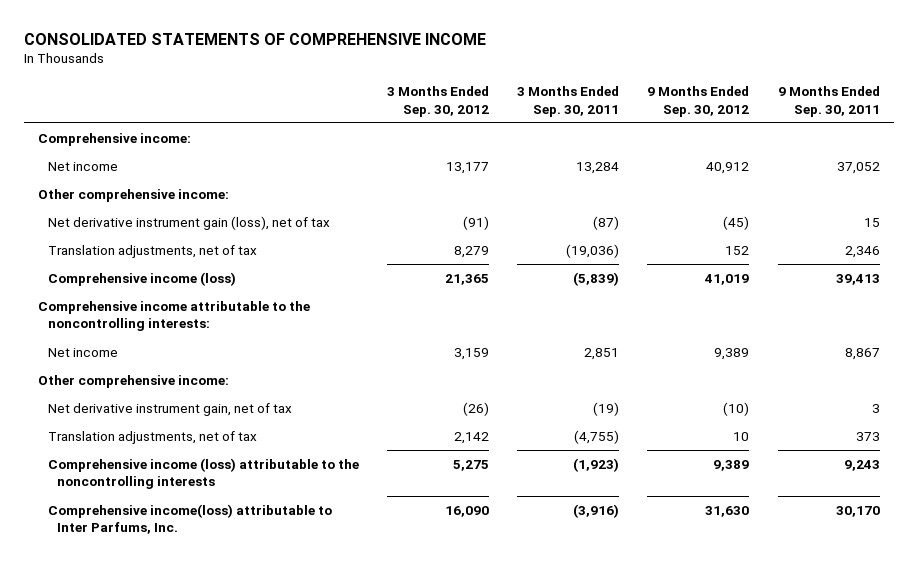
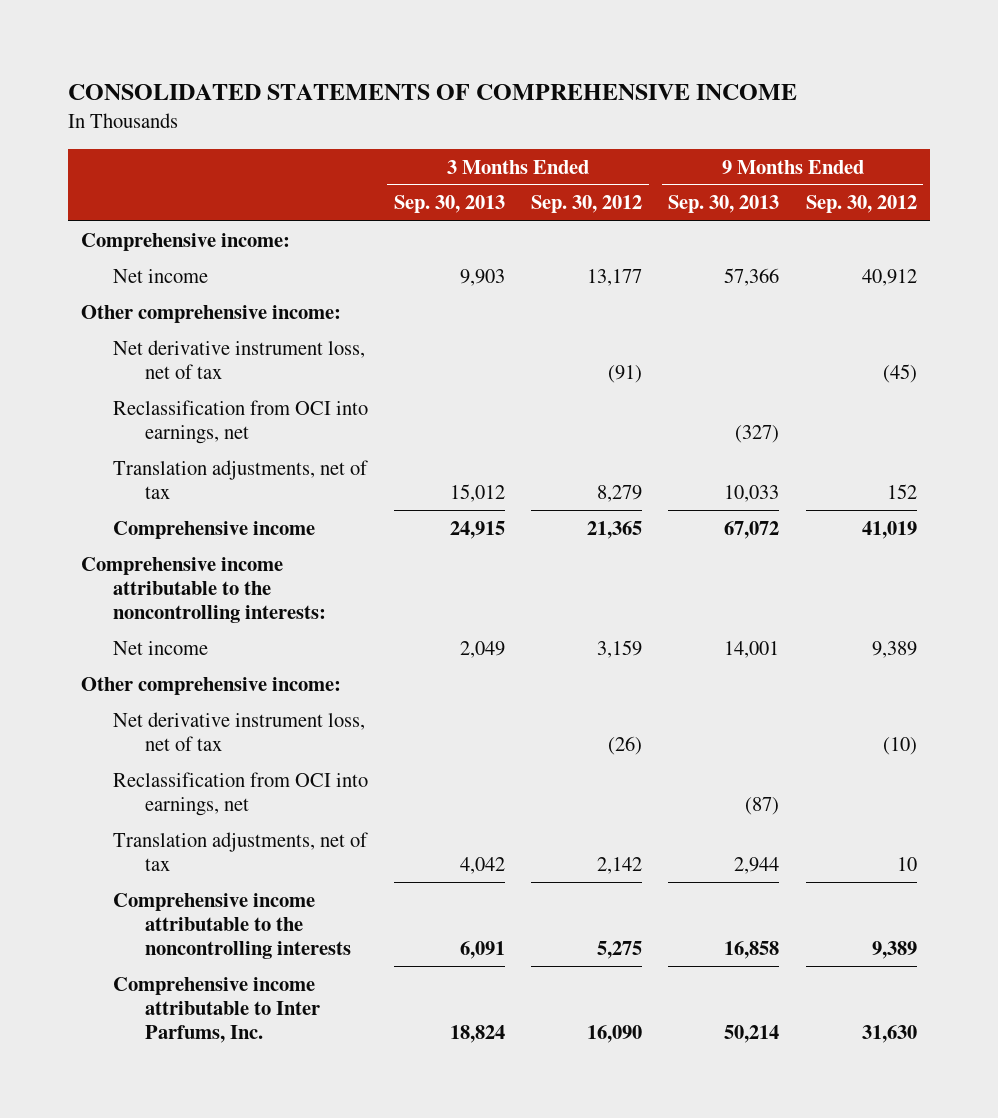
[517,86,620,117] 3 Months Ended Sep. 30, 2011 -> none
[777,86,880,117] 9 Months Ended Sep. 30, 2011 -> none
none -> [394,195,506,214] Sep. 30, 2013
none -> [668,195,780,214] Sep. 30, 2013
[47,215,330,230] Net derivative instrument gain (loss), net of tax -> [112,339,365,379] Net derivative instrument loss, net of tax
none -> [112,399,368,444] Reclassification from OCI into earnings, net
[47,271,236,286] Comprehensive income (loss) -> [112,520,315,539] Comprehensive income
[47,402,292,416] Net derivative instrument gain, net of tax -> [112,711,365,751] Net derivative instrument loss, net of tax
none -> [112,771,368,816] Reclassification from OCI into earnings, net
[47,457,359,490] Comprehensive income (loss) attributable to the noncontrolling interests -> [112,892,351,959] Comprehensive income attributable to the noncontrolling interests
[47,503,332,535] Comprehensive income(loss) attributable to Inter Parfums, Inc. -> [112,976,320,1043] Comprehensive income attributable to Inter Parfums, Inc.

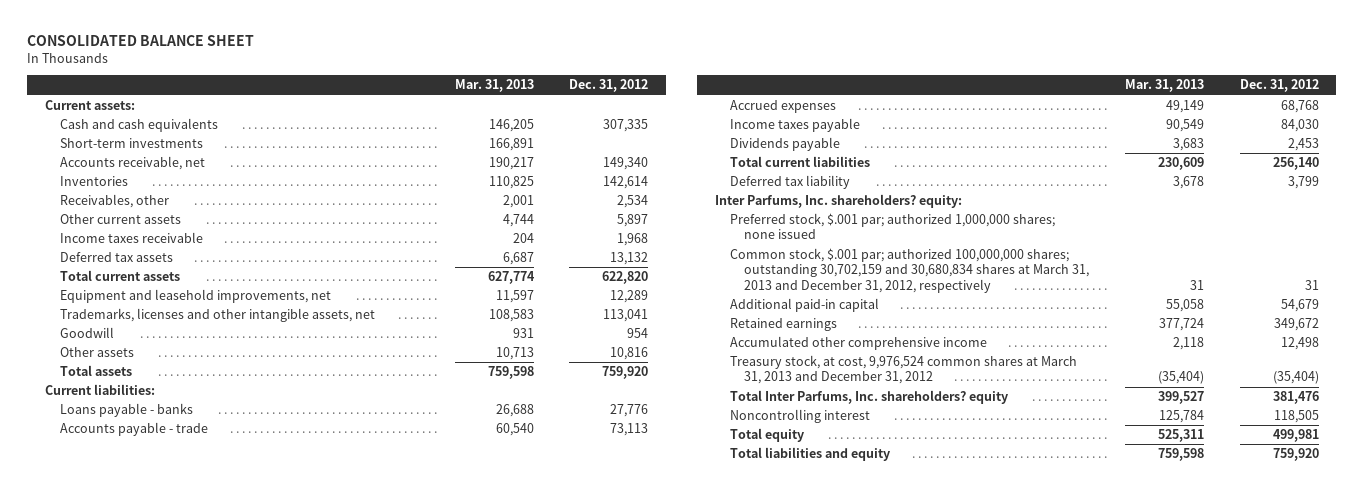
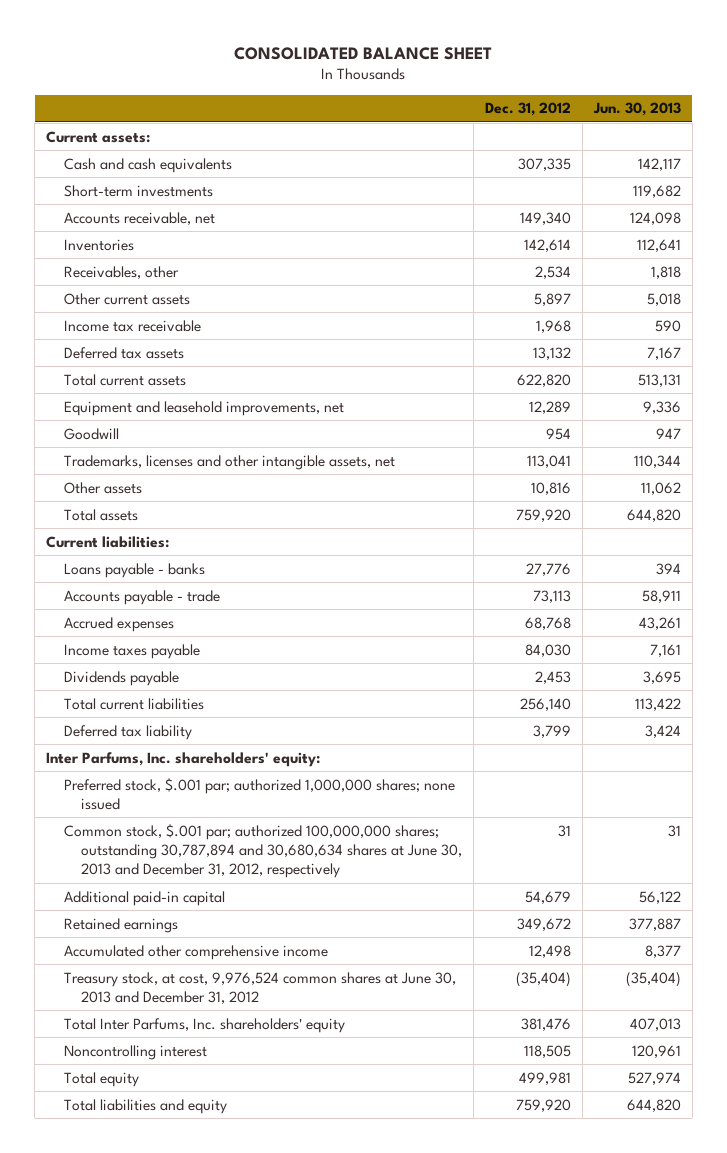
[454,79,534,93] Mar. 31, 2013 -> none
none -> [592,102,681,117] Jun. 30, 2013
[59,232,203,244] Income taxes receivable -> [63,319,201,332] Income tax receivable
[59,308,375,323] Trademarks, licenses and other intangible assets, net -> [63,454,395,470] Trademarks, licenses and other intangible assets, net
[714,194,962,209] Inter Parfums, Inc. shareholders? equity: -> [46,751,321,767] Inter Parfums, Inc. shareholders' equity:
[729,248,1090,293] Common stock, $.001 par; authorized 100,000,000 shares; outstanding 30,702,159 and 30,680,834 shares at March 31, 2013 and December 31, 2012, respectively -> [63,823,463,879] Common stock, $.001 par; authorized 100,000,000 shares; outstanding 30,787,894 and 30,680,634 shares at June 30, 2013 and December 31, 2012, respectively
[729,355,1077,385] Treasury stock, at cost, 9,976,524 common shares at March 31, 2013 and December 31, 2012 -> [63,971,456,1004] Treasury stock, at cost, 9,976,524 common shares at June 30, 2013 and December 31, 2012
[729,390,1008,405] Total Inter Parfums, Inc. shareholders? equity -> [63,1017,345,1033] Total Inter Parfums, Inc. shareholders' equity

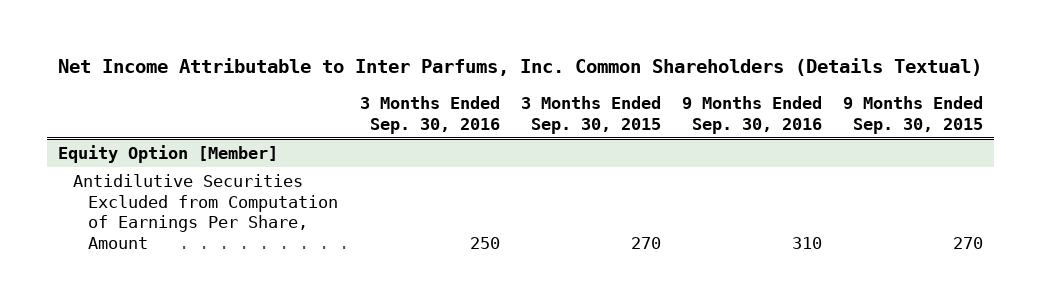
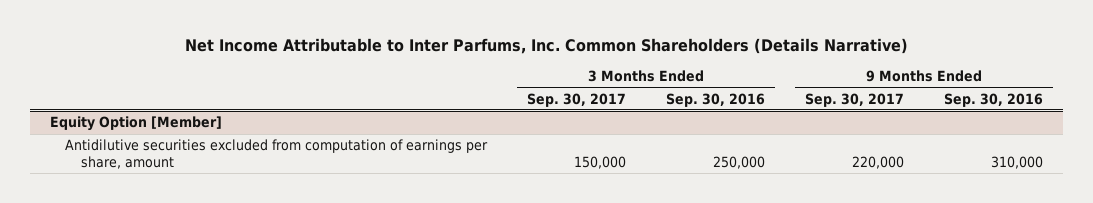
[58,57,983,76] Net Income Attributable to Inter Parfums, Inc. Common Shareholders (Details Textual) -> [184,38,908,55] Net Income Attributable to Inter Parfums, Inc. Common Shareholders (Details Narrative)
[520,96,661,134] 3 Months Ended Sep. 30, 2015 -> none
[843,96,984,134] 9 Months Ended Sep. 30, 2015 -> none
none -> [527,92,627,107] Sep. 30, 2017
none -> [805,92,905,107] Sep. 30, 2017
[72,173,339,249] Antidilutive Securities Excluded from Computation of Earnings Per Share, Amount -> [65,139,489,170] Antidilutive securities excluded from computation of earnings per share, amount
[469,236,500,249] 250 -> [713,156,766,170] 250,000
[791,236,822,249] 310 -> [991,156,1044,170] 310,000

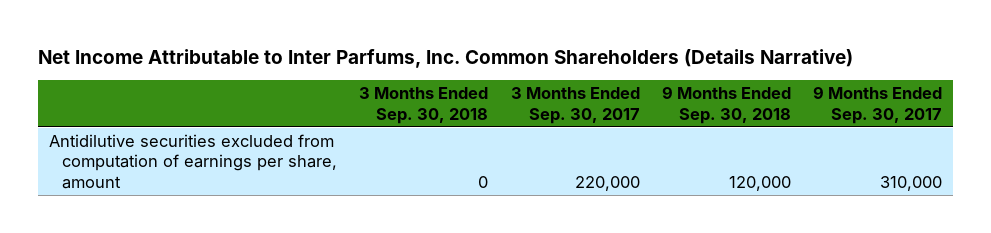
[666,92,766,107] Sep. 30, 2016 -> none
[944,92,1044,107] Sep. 30, 2016 -> none
none -> [359,87,489,124] 3 Months Ended Sep. 30, 2018
none -> [661,86,791,124] 9 Months Ended Sep. 30, 2018
[50,116,223,132] Equity Option [Member] -> none
[574,156,627,170] 150,000 -> [574,175,640,191] 220,000
[852,156,905,170] 220,000 -> [879,175,942,191] 310,000

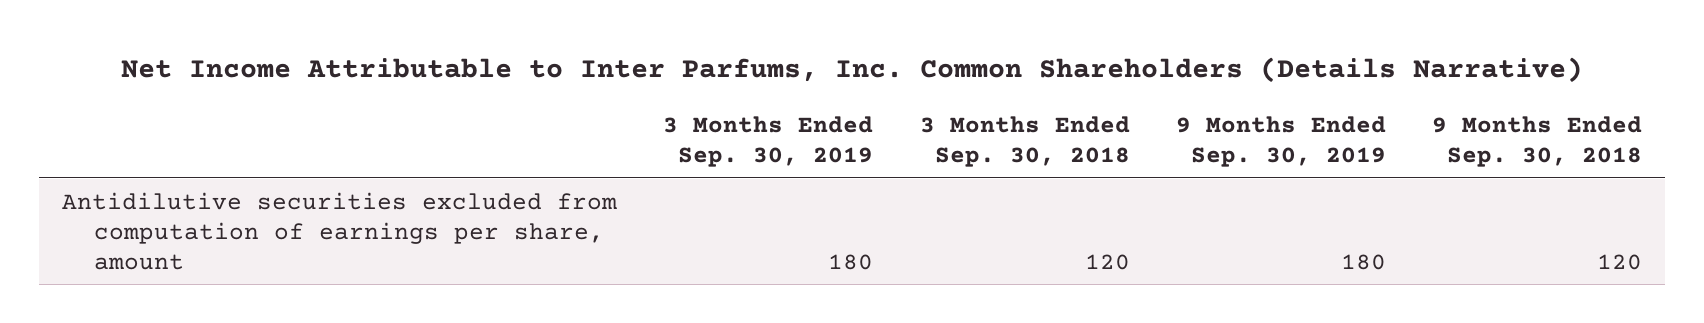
[510,87,640,124] 3 Months Ended Sep. 30, 2017 -> none
[812,86,942,124] 9 Months Ended Sep. 30, 2017 -> none
none -> [663,116,874,168] 3 Months Ended Sep. 30, 2019
none -> [1175,116,1386,168] 9 Months Ended Sep. 30, 2019
[478,175,489,188] 0 -> [1084,253,1130,270] 120
[728,175,791,191] 120,000 -> [1596,253,1642,270] 120

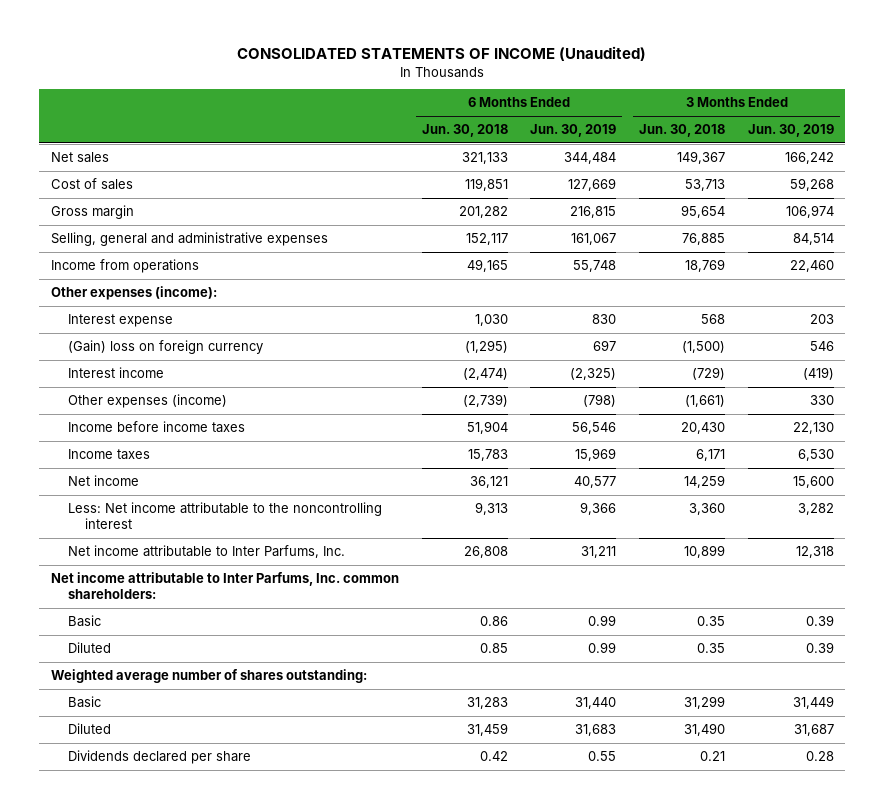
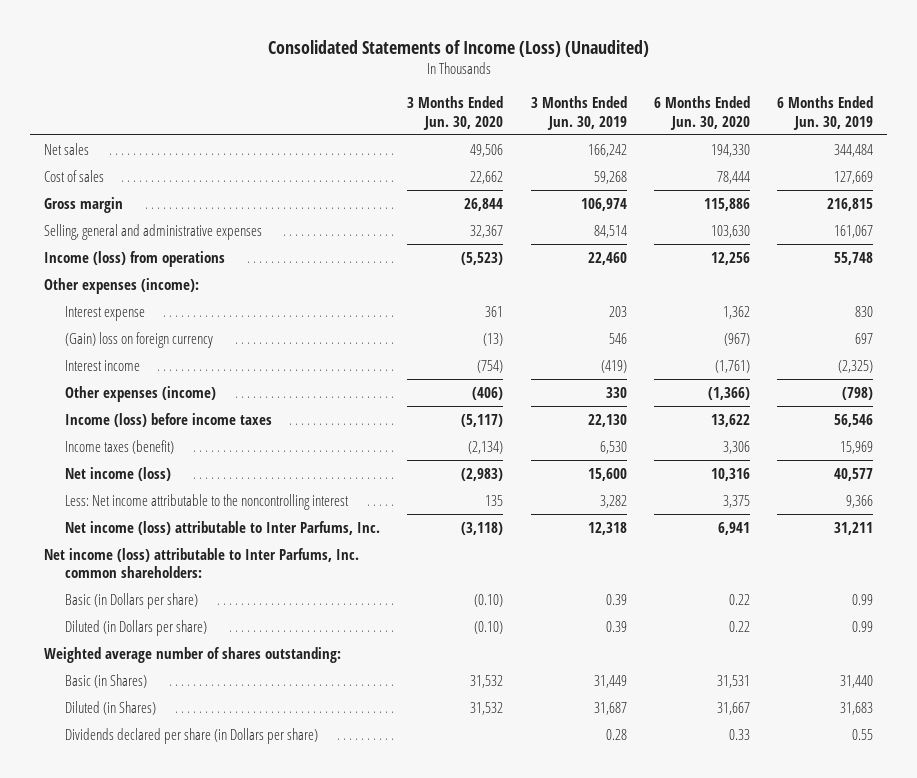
[237,46,647,62] CONSOLIDATED STATEMENTS OF INCOME (Unaudited) -> [267,39,649,57] Consolidated Statements of Income (Loss) (Unaudited)
[421,124,508,138] Jun. 30, 2018 -> none
[639,124,726,138] Jun. 30, 2018 -> none
none -> [407,96,504,130] 3 Months Ended Jun. 30, 2020
none -> [653,96,750,130] 6 Months Ended Jun. 30, 2020
[50,258,199,273] Income from operations -> [44,250,226,267] Income (loss) from operations
[67,420,245,433] Income before income taxes -> [65,412,273,427] Income (loss) before income taxes
[67,448,150,460] Income taxes -> [65,439,175,454] Income taxes (benefit)
[67,474,139,486] Net income -> [65,466,172,481] Net income (loss)
[67,544,345,558] Net income attributable to Inter Parfums, Inc. -> [65,520,381,535] Net income (loss) attributable to Inter Parfums, Inc.
[50,571,399,600] Net income attributable to Inter Parfums, Inc. common shareholders: -> [44,547,360,579] Net income (loss) attributable to Inter Parfums, Inc. common shareholders:
[67,614,101,627] Basic -> [65,592,199,609] Basic (in Dollars per share)
[67,641,111,653] Diluted -> [65,619,208,636] Diluted (in Dollars per share)
[67,695,101,708] Basic -> [65,673,148,688] Basic (in Shares)
[67,722,111,734] Diluted -> [65,700,157,715] Diluted (in Shares)
[67,749,251,764] Dividends declared per share -> [65,727,319,744] Dividends declared per share (in Dollars per share)

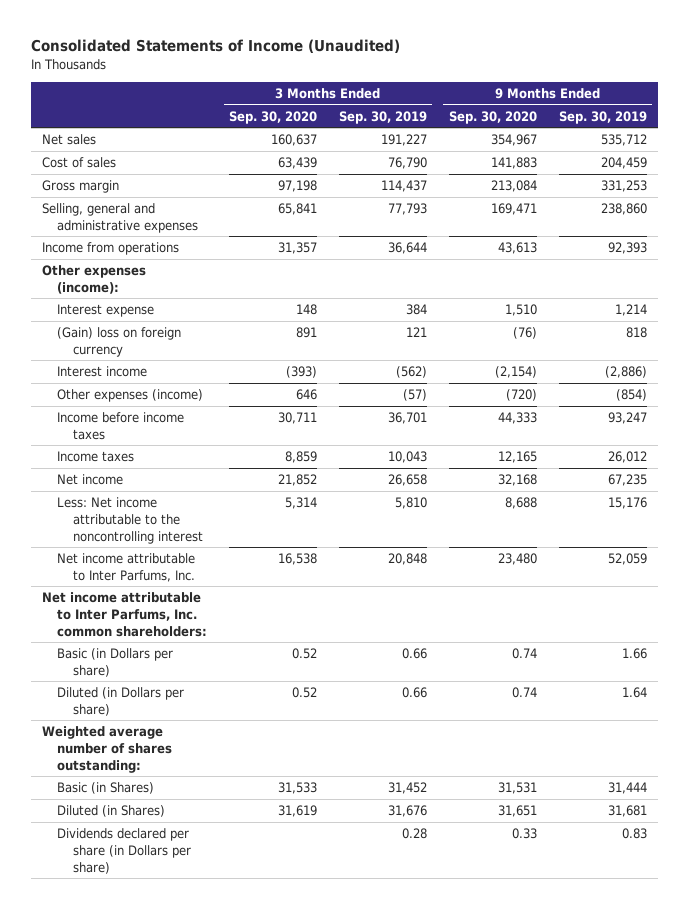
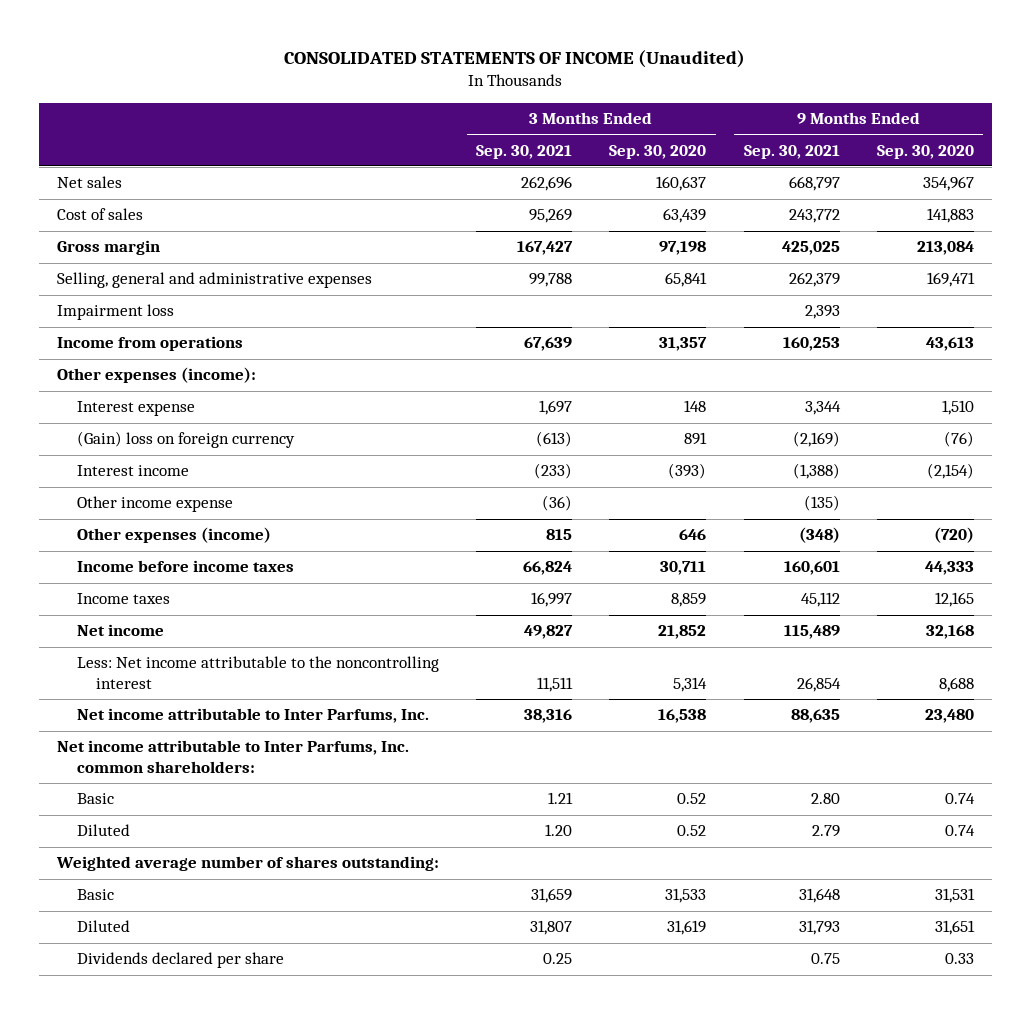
[30,39,400,54] Consolidated Statements of Income (Unaudited) -> [284,50,746,69] CONSOLIDATED STATEMENTS OF INCOME (Unaudited)
[339,110,428,124] Sep. 30, 2019 -> none
[558,110,647,124] Sep. 30, 2019 -> none
none -> [476,144,573,159] Sep. 30, 2021
none -> [743,144,840,159] Sep. 30, 2021
none -> [57,304,175,321] Impairment loss
none -> [76,496,233,513] Other income expense
[57,648,174,677] Basic (in Dollars per share) -> [76,793,114,805] Basic
[57,687,185,716] Diluted (in Dollars per share) -> [76,824,130,837] Diluted
[57,782,155,795] Basic (in Shares) -> [76,889,114,901] Basic
[57,805,166,818] Diluted (in Shares) -> [76,920,130,933] Diluted
[57,828,191,874] Dividends declared per share (in Dollars per share) -> [76,952,284,969] Dividends declared per share

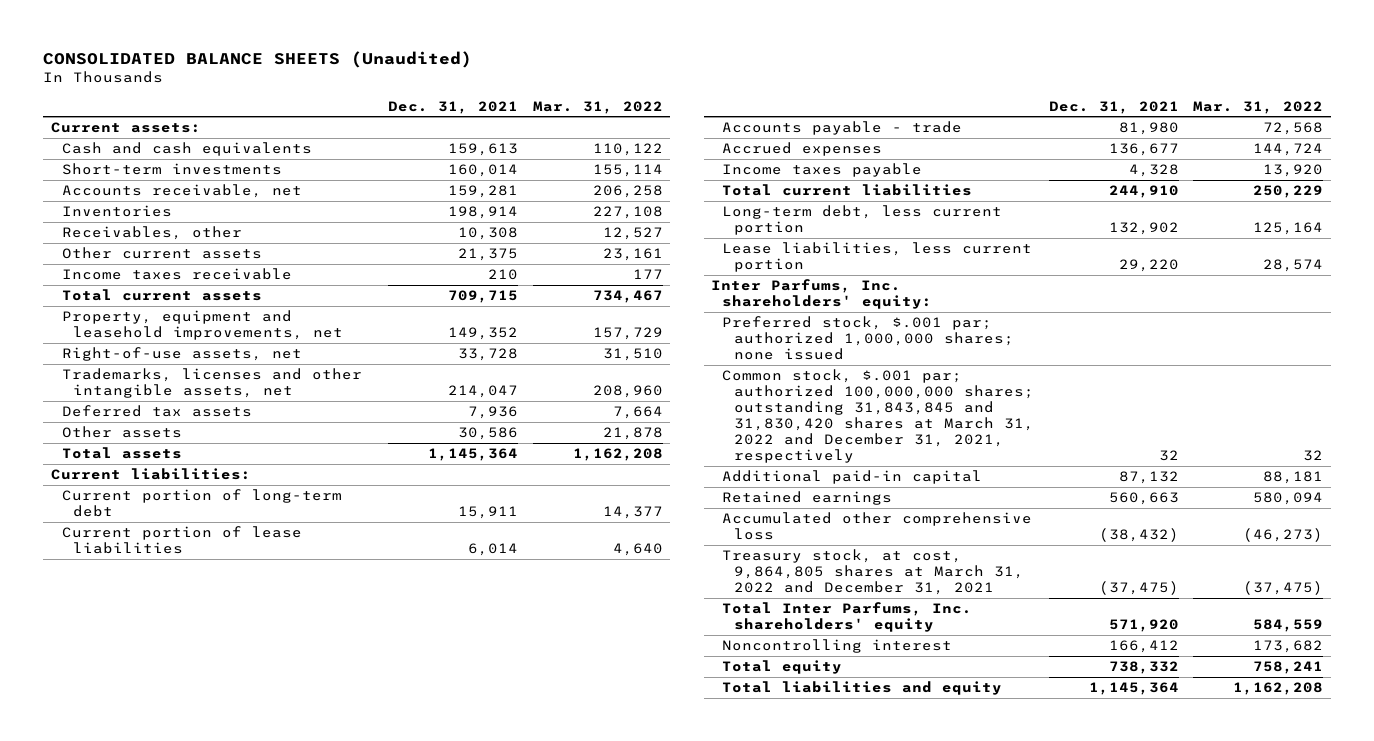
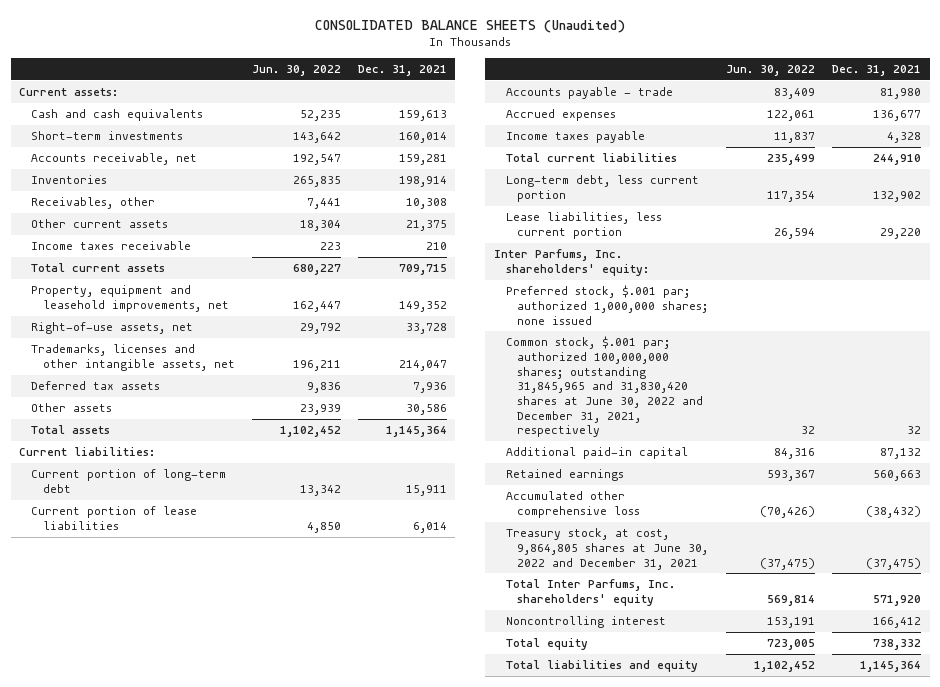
[532,100,663,114] Mar. 31, 2022 -> none
none -> [251,65,341,77] Jun. 30, 2022
[722,369,1034,464] Common stock, $.001 par; authorized 100,000,000 shares; outstanding 31,843,845 and 31,830,420 shares at March 31, 2022 and December 31, 2021, respectively -> [505,336,704,438] Common stock, $.001 par; authorized 100,000,000 shares; outstanding 31,845,965 and 31,830,420 shares at June 30, 2022 and December 31, 2021, respectively
[722,549,1024,596] Treasury stock, at cost, 9,864,805 shares at March 31, 2022 and December 31, 2021 -> [505,528,709,570] Treasury stock, at cost, 9,864,805 shares at June 30, 2022 and December 31, 2021

